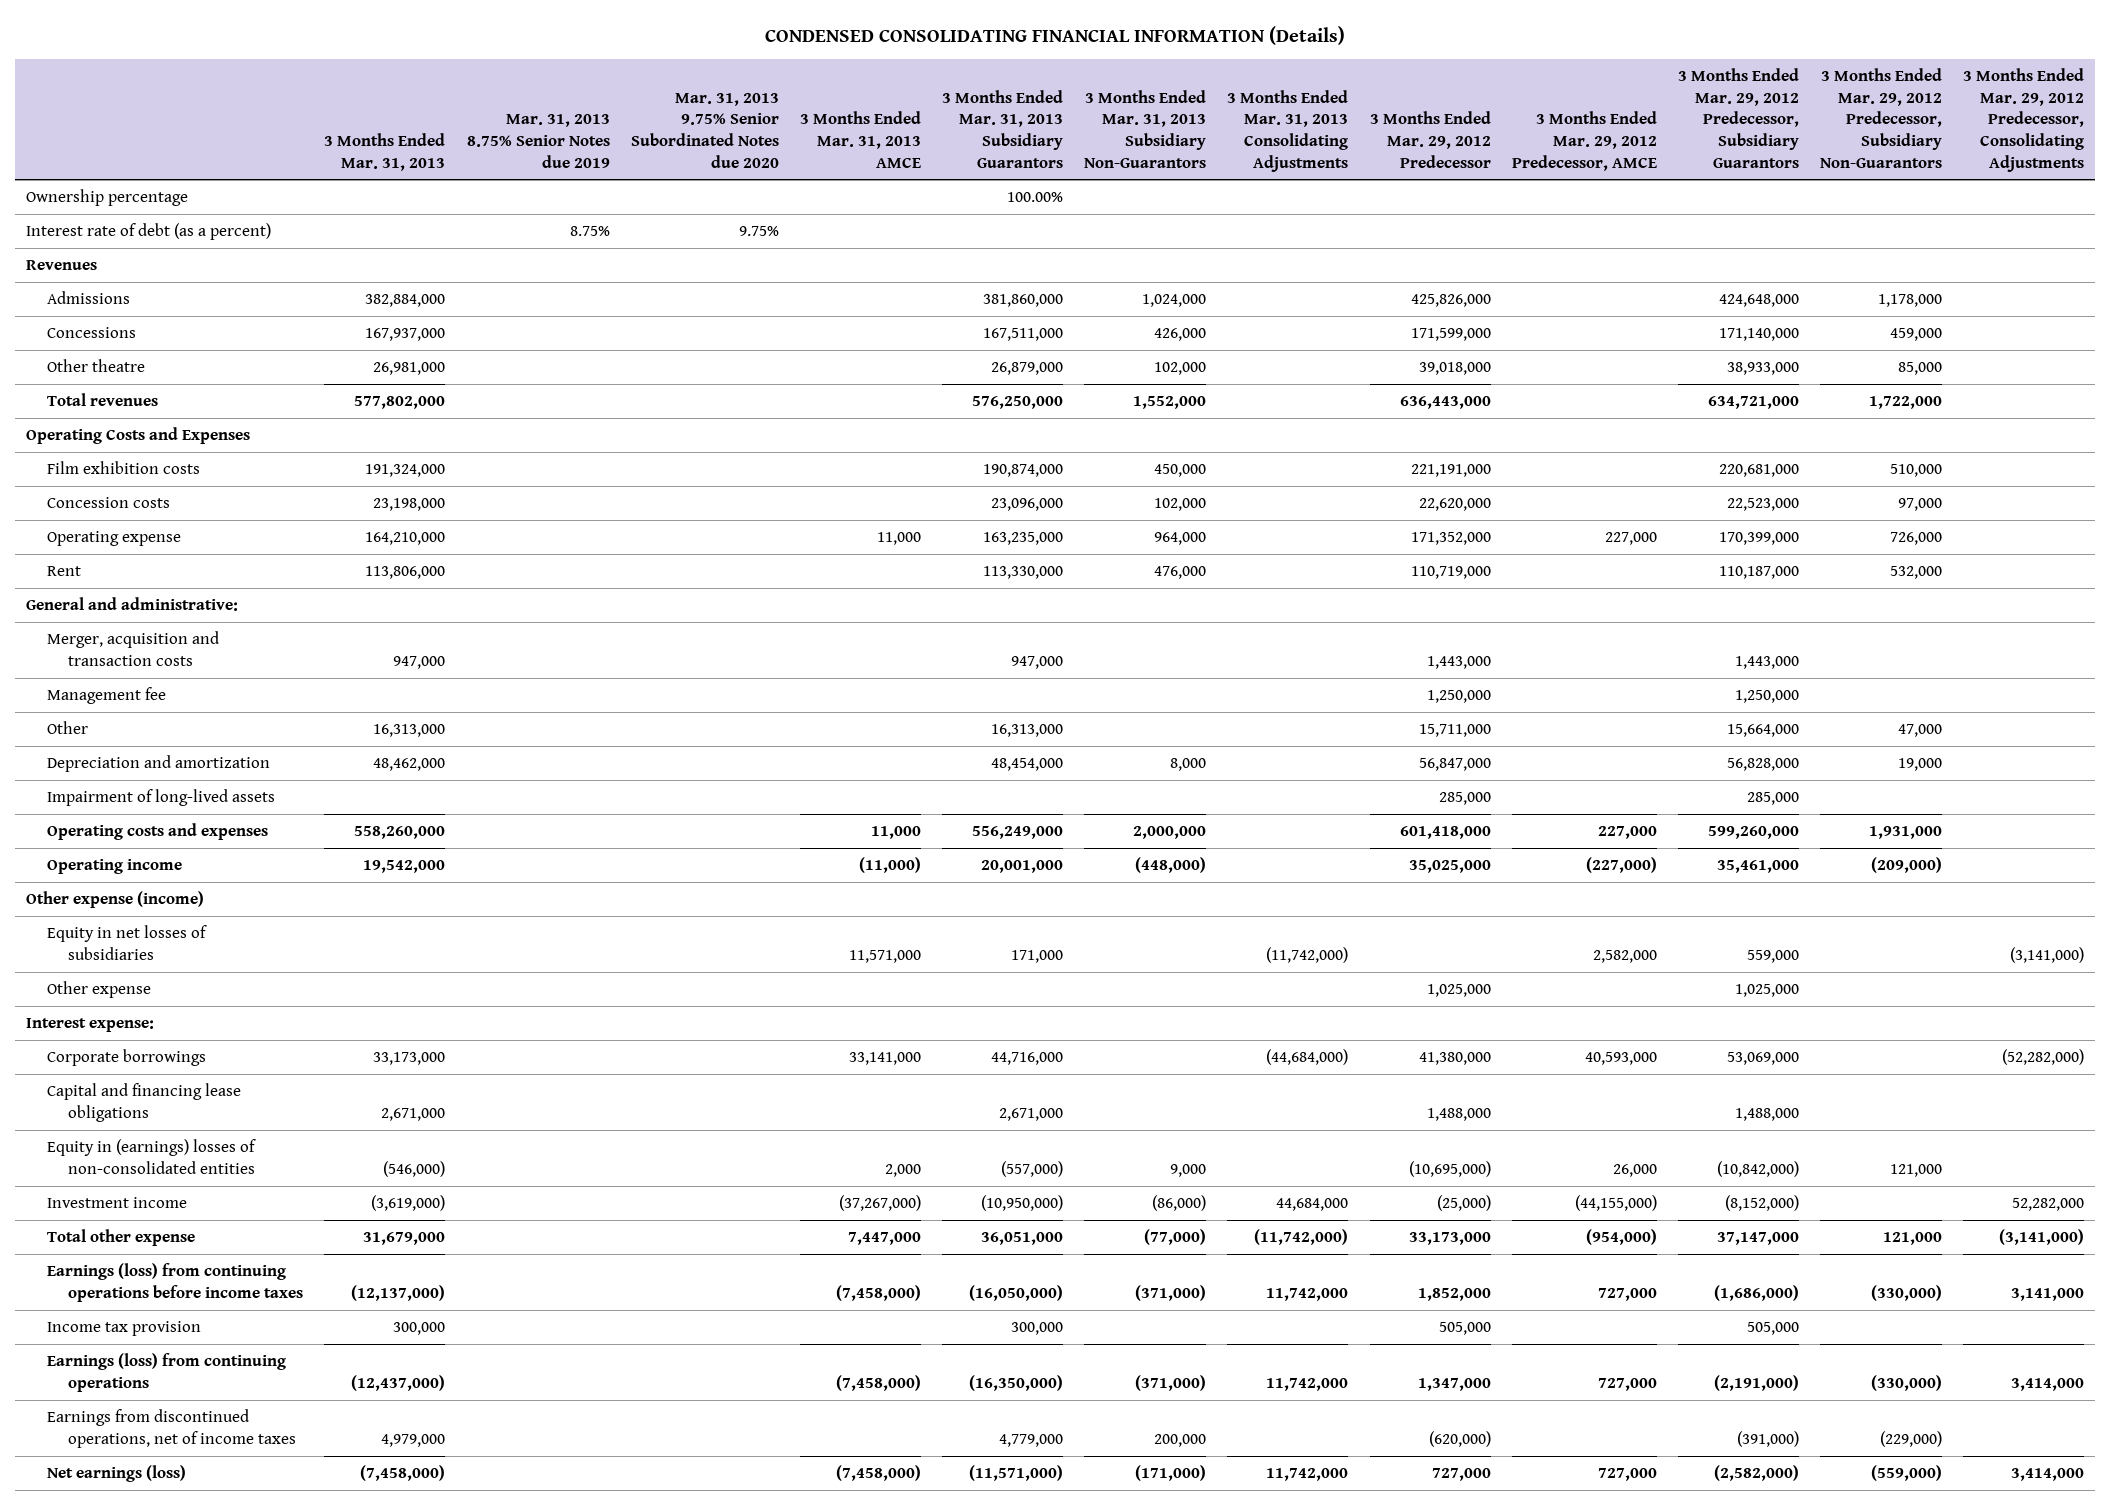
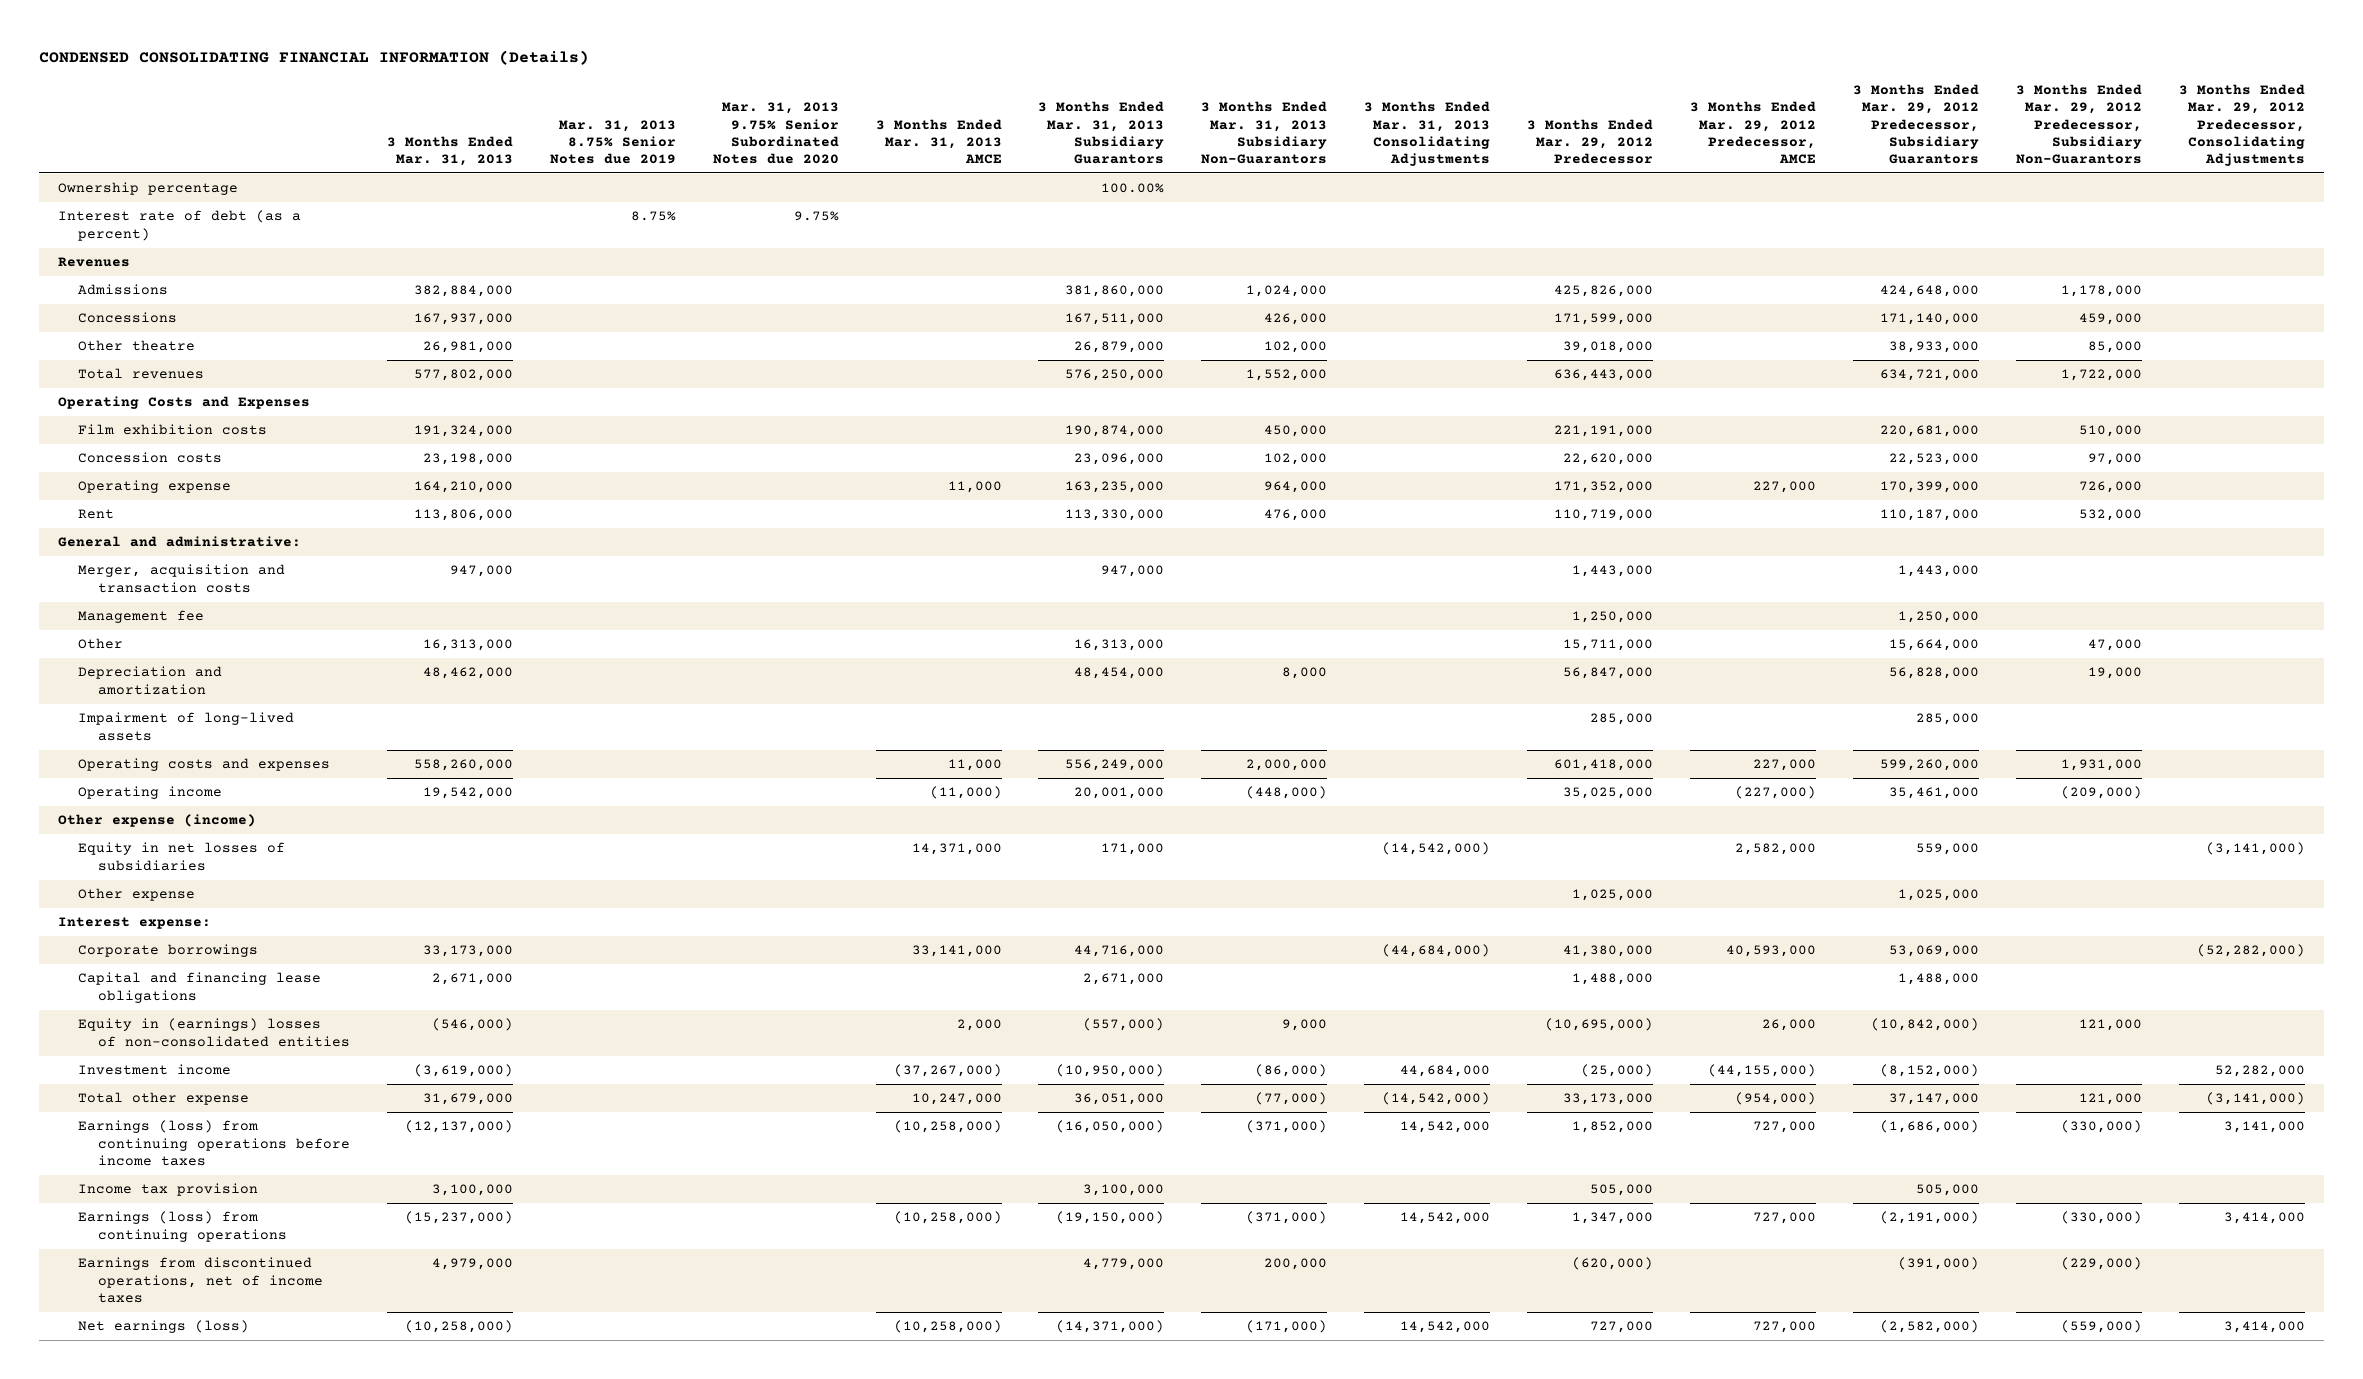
[848,949,921,963] 11,571,000 -> [911,843,1002,856] 14,371,000
[1266,946,1349,963] (11,742,000) -> [1382,842,1491,856] (14,542,000)
[847,1232,921,1246] 7,447,000 -> [911,1093,1002,1106] 10,247,000
[1254,1229,1349,1246] (11,742,000) -> [1382,1092,1491,1106] (14,542,000)
[835,1284,921,1301] (7,458,000) -> [893,1120,1002,1134] (10,258,000)
[1266,1287,1349,1301] 11,742,000 -> [1400,1121,1491,1134] 14,542,000
[393,1322,446,1336] 300,000 -> [431,1184,513,1197] 3,100,000
[1011,1322,1064,1336] 300,000 -> [1083,1184,1165,1197] 3,100,000
[351,1374,446,1391] (12,437,000) -> [404,1211,513,1225] (15,237,000)
[835,1374,921,1391] (7,458,000) -> [893,1211,1002,1225] (10,258,000)
[969,1374,1064,1391] (16,350,000) -> [1056,1211,1165,1225] (19,150,000)
[1266,1377,1349,1391] 11,742,000 -> [1400,1212,1491,1225] 14,542,000
[360,1465,446,1482] (7,458,000) -> [404,1320,513,1334] (10,258,000)
[835,1465,921,1482] (7,458,000) -> [893,1320,1002,1334] (10,258,000)
[969,1465,1064,1482] (11,571,000) -> [1056,1320,1165,1334] (14,371,000)
[1266,1468,1349,1482] 11,742,000 -> [1400,1321,1491,1334] 14,542,000

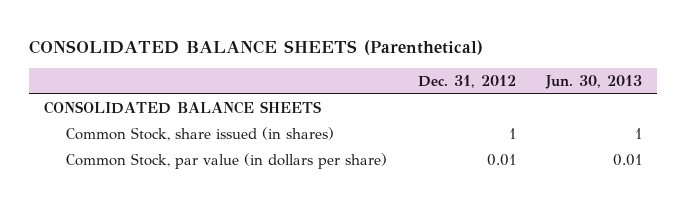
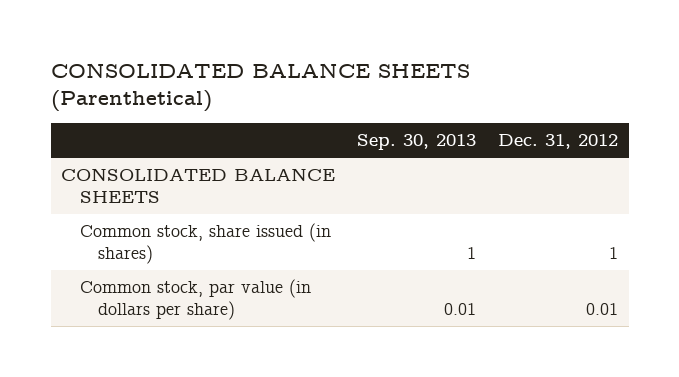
[544,74,642,89] Jun. 30, 2013 -> none
none -> [357,134,477,151] Sep. 30, 2013
[66,127,335,142] Common Stock, share issued (in shares) -> [79,223,331,265] Common stock, share issued (in shares)
[66,153,388,170] Common Stock, par value (in dollars per share) -> [79,279,311,321] Common stock, par value (in dollars per share)

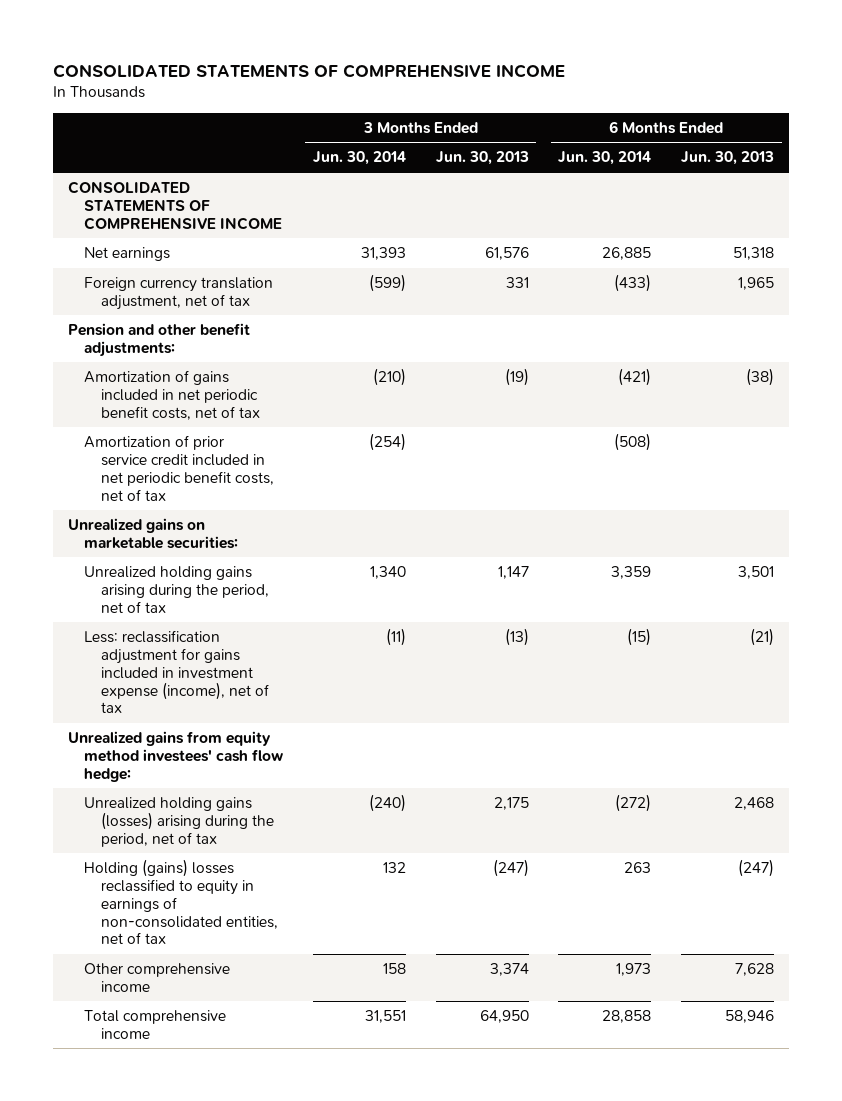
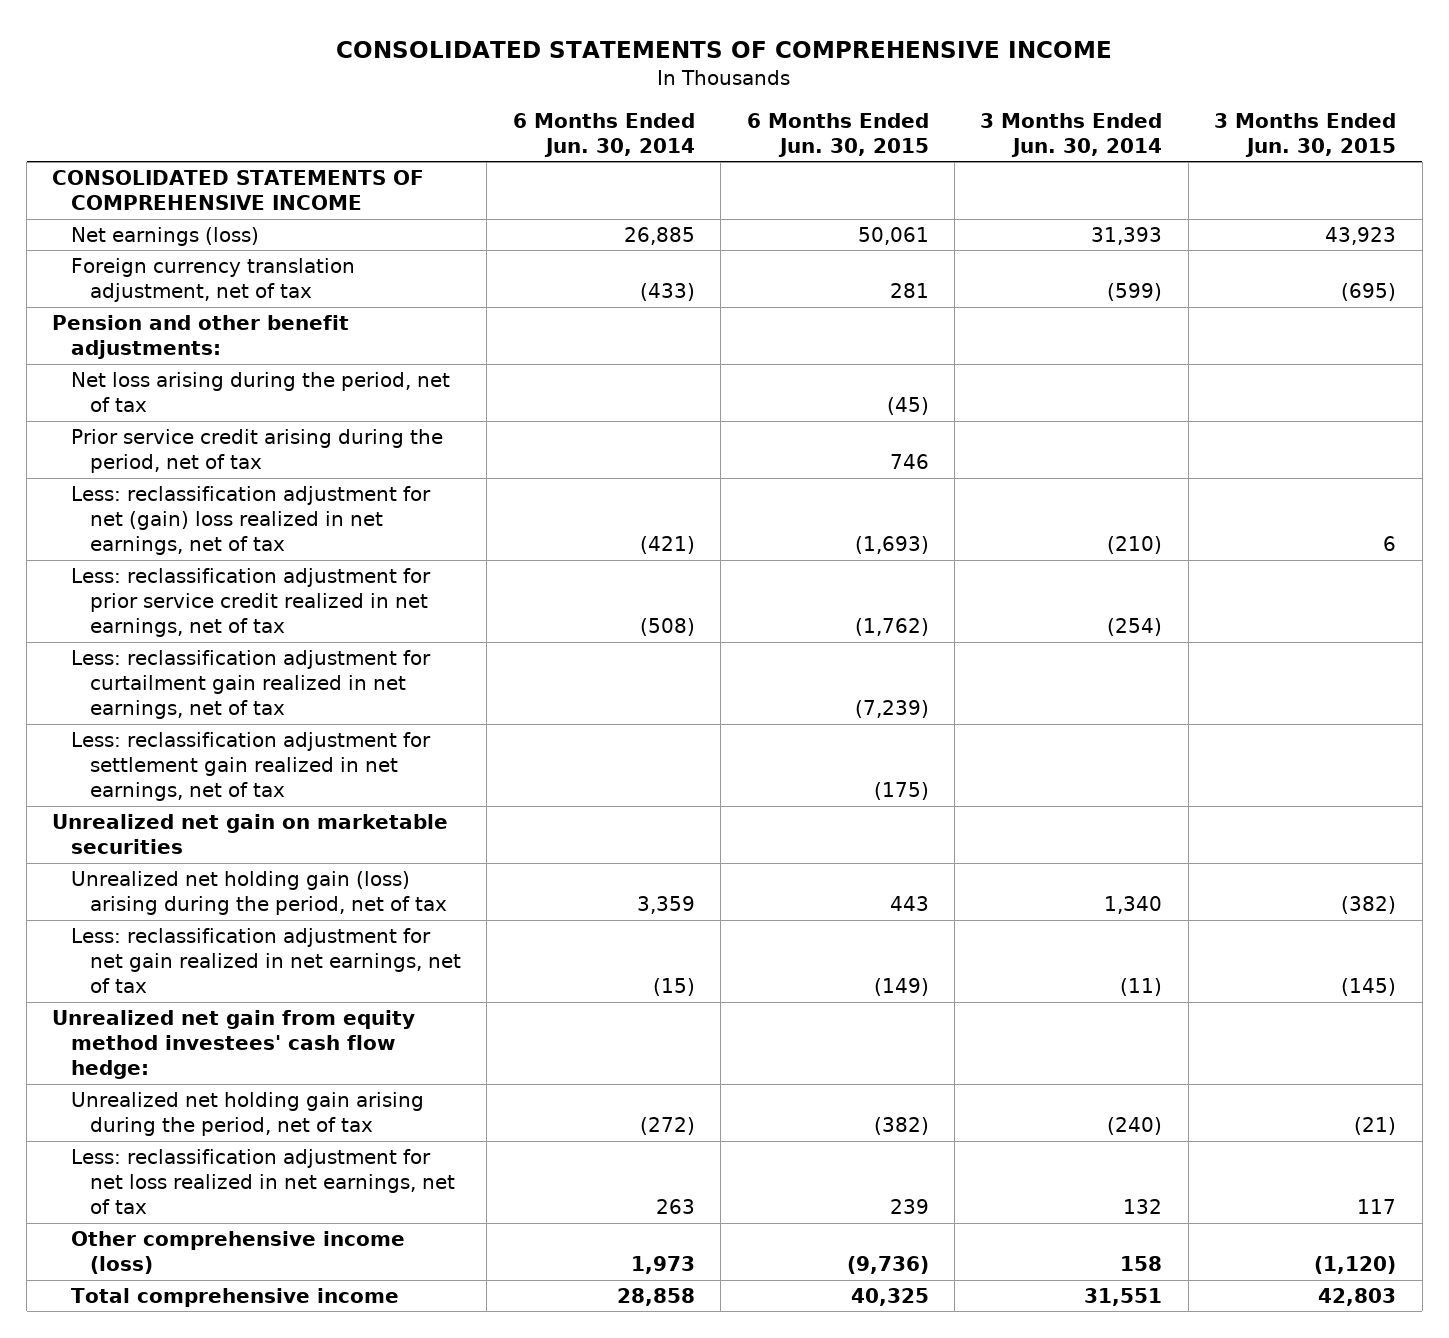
[435,151,529,166] Jun. 30, 2013 -> none
[681,151,775,166] Jun. 30, 2013 -> none
none -> [746,112,929,157] 6 Months Ended Jun. 30, 2015
none -> [1214,112,1397,157] 3 Months Ended Jun. 30, 2015
[84,247,171,262] Net earnings -> [71,227,260,247] Net earnings (loss)
none -> [71,372,451,413] Net loss arising during the period, net of tax
none -> [71,429,444,474] Prior service credit arising during the period, net of tax
[84,370,260,420] Amortization of gains included in net periodic benefit costs, net of tax -> [71,486,432,556] Less: reclassification adjustment for net (gain) loss realized in net earnings, net of tax
[84,435,274,501] Amortization of prior service credit included in net periodic benefit costs, net of tax -> [71,568,432,638] Less: reclassification adjustment for prior service credit realized in net earnings, net of tax
none -> [71,650,432,720] Less: reclassification adjustment for curtailment gain realized in net earnings, net of tax
none -> [71,732,432,802] Less: reclassification adjustment for settlement gain realized in net earnings, net of tax
[67,518,239,549] Unrealized gains on marketable securities: -> [52,814,449,855] Unrealized net gain on marketable securities
[84,566,269,613] Unrealized holding gains arising during the period, net of tax -> [71,871,447,916] Unrealized net holding gain (loss) arising during the period, net of tax
[84,630,269,714] Less: reclassification adjustment for gains included in investment expense (income), net of tax -> [71,928,461,994] Less: reclassification adjustment for net gain realized in net earnings, net of tax
[67,731,284,782] Unrealized gains from equity method investees' cash flow hedge: -> [52,1010,416,1080] Unrealized net gain from equity method investees' cash flow hedge:
[84,797,274,847] Unrealized holding gains (losses) arising during the period, net of tax -> [71,1092,425,1137] Unrealized net holding gain arising during the period, net of tax
[84,859,278,945] Holding (gains) losses reclassified to equity in earnings of non-consolidated entities, net of tax -> [71,1149,455,1215] Less: reclassification adjustment for net loss realized in net earnings, net of tax
[84,963,231,992] Other comprehensive income -> [71,1231,406,1275] Other comprehensive income (loss)

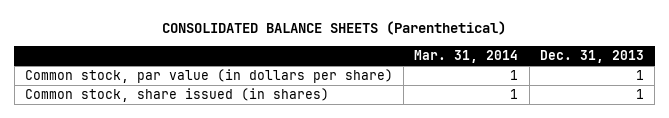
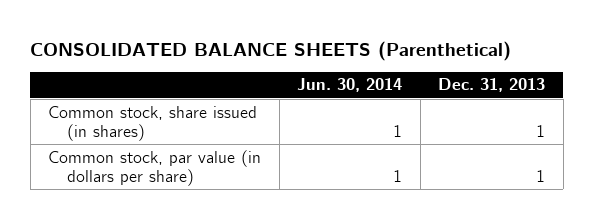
[414,49,519,63] Mar. 31, 2014 -> none
none -> [297,78,403,93] Jun. 30, 2014
[24,69,393,84] Common stock, par value (in dollars per share) -> [48,149,262,187] Common stock, par value (in dollars per share)

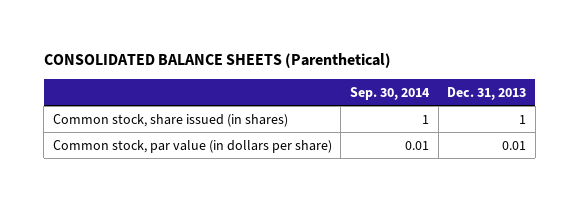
[297,78,403,93] Jun. 30, 2014 -> none
none -> [350,86,431,100] Sep. 30, 2014
[536,170,546,183] 1 -> [502,140,527,150] 0.01

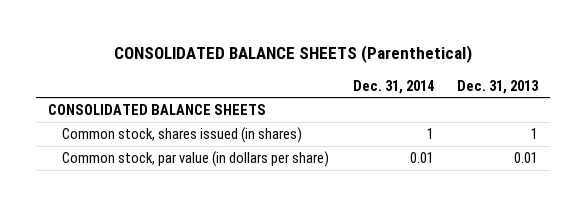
[350,86,431,100] Sep. 30, 2014 -> none
none -> [352,79,434,94] Dec. 31, 2014
none -> [47,104,266,116] CONSOLIDATED BALANCE SHEETS
[52,113,288,127] Common stock, share issued (in shares) -> [61,127,302,144] Common stock, shares issued (in shares)

